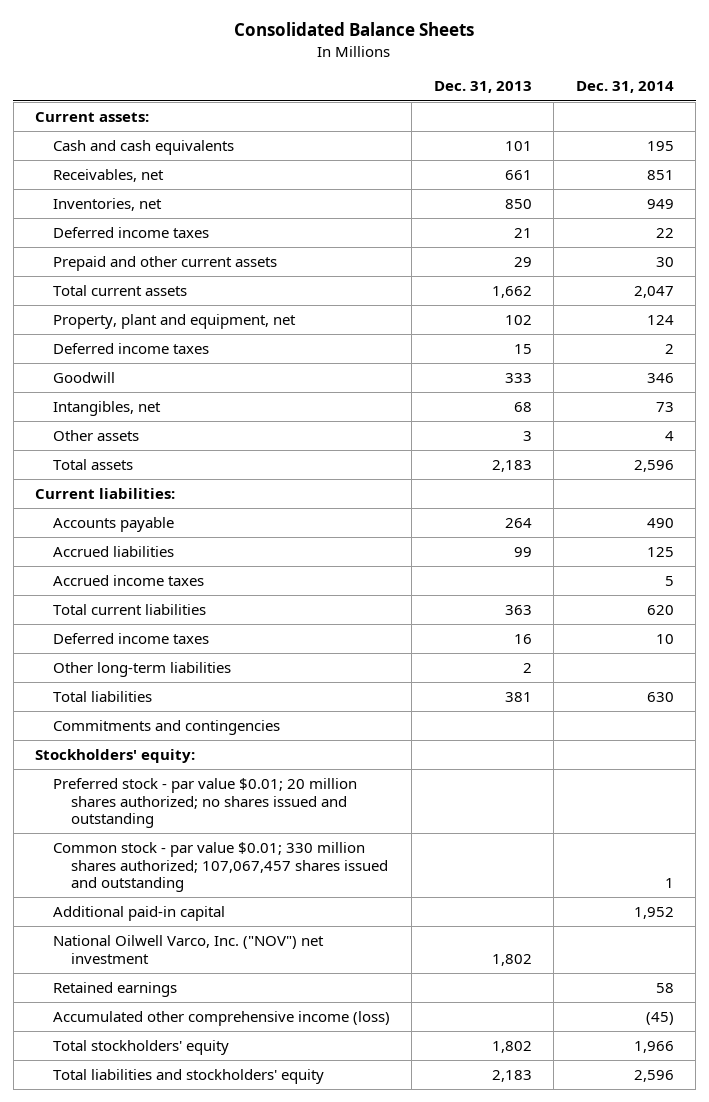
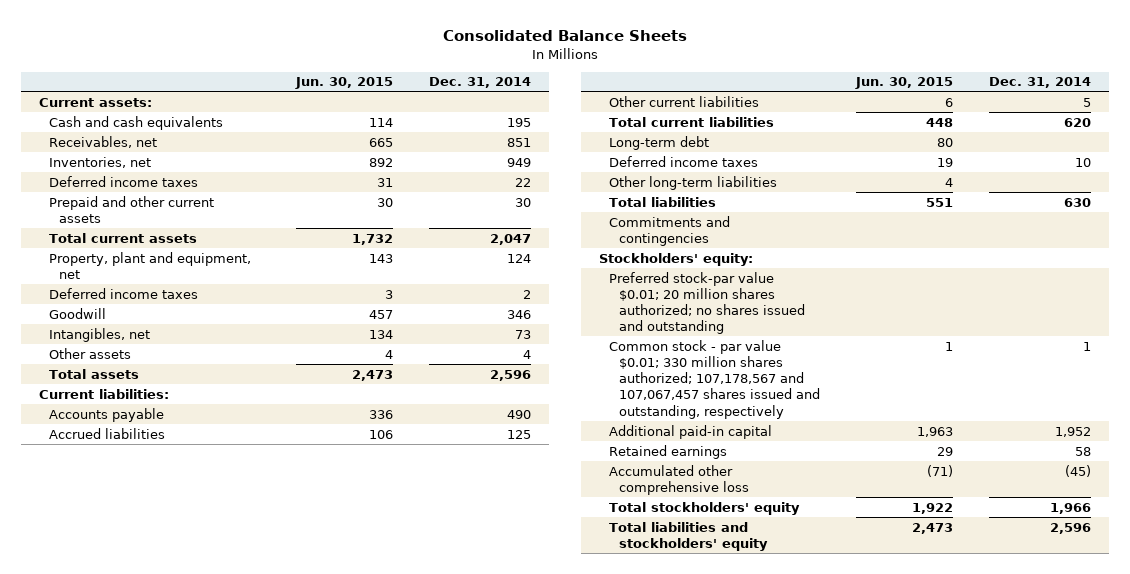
[433,81,532,94] Dec. 31, 2013 -> none
none -> [295,77,394,90] Jun. 30, 2015
[52,574,204,586] Accrued income taxes -> none
none -> [609,95,760,107] Other current liabilities
none -> [609,135,710,150] Long-term debt
[52,777,357,829] Preferred stock - par value $0.01; 20 million shares authorized; no shares issued and outstanding -> [609,271,806,335] Preferred stock-par value $0.01; 20 million shares authorized; no shares issued and outstanding
[52,841,388,893] Common stock - par value $0.01; 330 million shares authorized; 107,067,457 shares issued and outstanding -> [609,339,821,419] Common stock - par value $0.01; 330 million shares authorized; 107,178,567 and 107,067,457 shares issued and outstanding, respectively
[52,934,324,964] National Oilwell Varco, Inc. ("NOV") net investment -> none
[52,1010,390,1026] Accumulated other comprehensive income (loss) -> [609,464,750,495] Accumulated other comprehensive loss

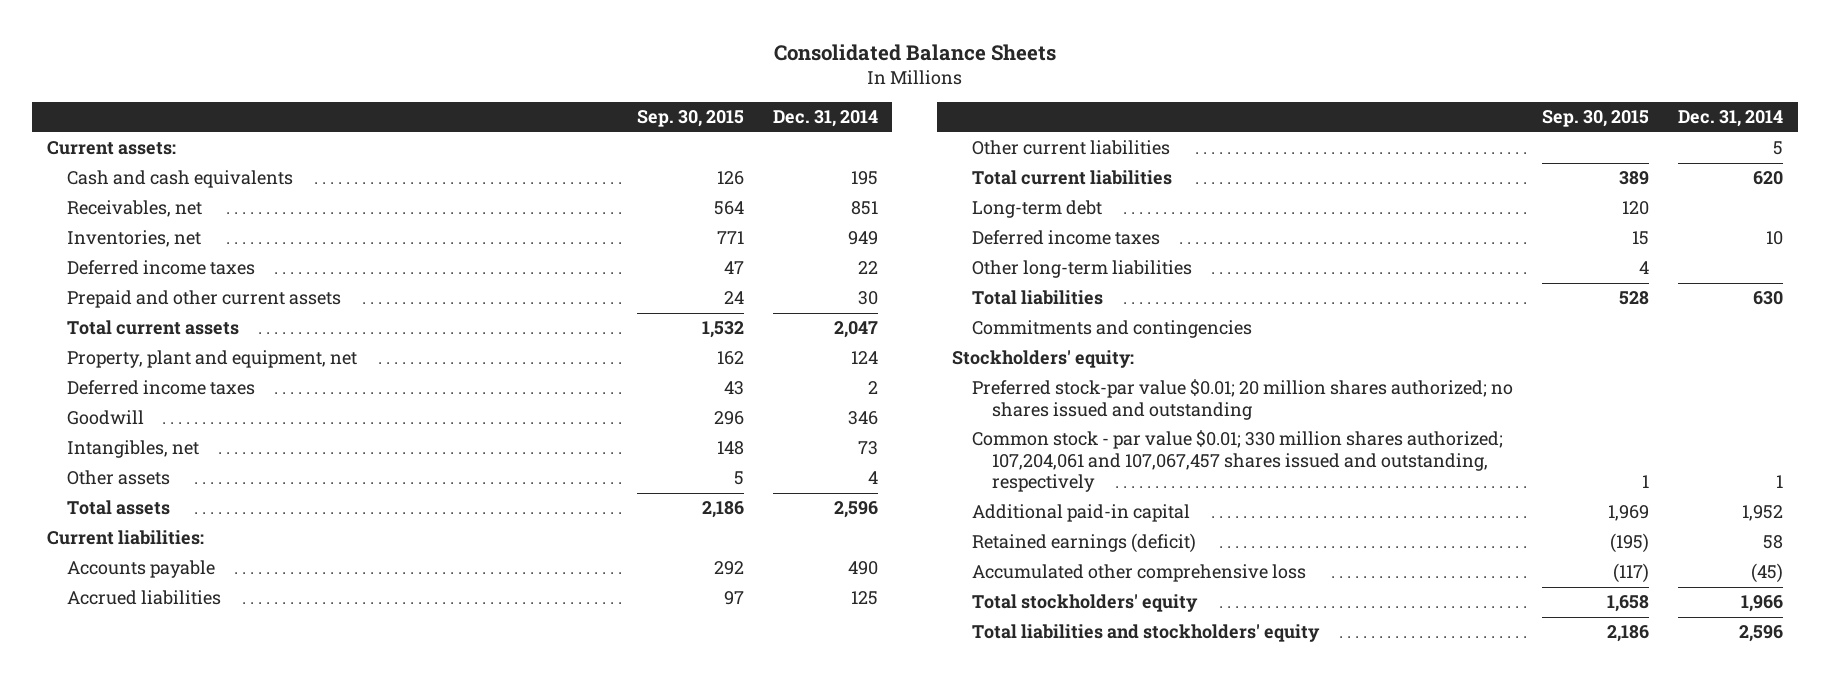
[295,77,394,90] Jun. 30, 2015 -> none
none -> [636,110,744,128] Sep. 30, 2015
[609,339,821,419] Common stock - par value $0.01; 330 million shares authorized; 107,178,567 and 107,067,457 shares issued and outstanding, respectively -> [971,430,1503,493] Common stock - par value $0.01; 330 million shares authorized; 107,204,061 and 107,067,457 shares issued and outstanding, respectively
[609,444,728,459] Retained earnings -> [971,533,1196,554] Retained earnings (deficit)

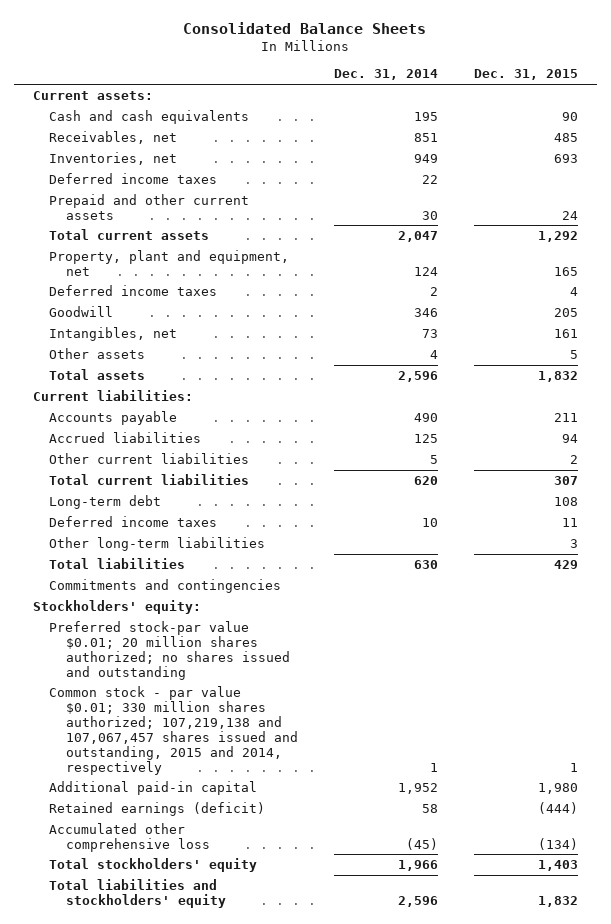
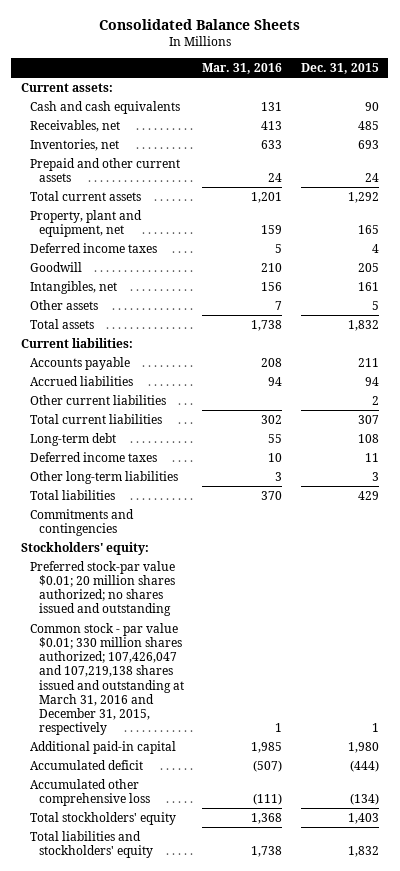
[334,69,439,81] Dec. 31, 2014 -> none
none -> [202,63,283,75] Mar. 31, 2016
[49,172,218,184] Deferred income taxes -> none
[49,685,298,775] Common stock - par value $0.01; 330 million shares authorized; 107,219,138 and 107,067,457 shares issued and outstanding, 2015 and 2014, respectively -> [29,622,184,736] Common stock - par value $0.01; 330 million shares authorized; 107,426,047 and 107,219,138 shares issued and outstanding at March 31, 2016 and December 31, 2015, respectively
[49,801,266,816] Retained earnings (deficit) -> [29,759,143,770] Accumulated deficit

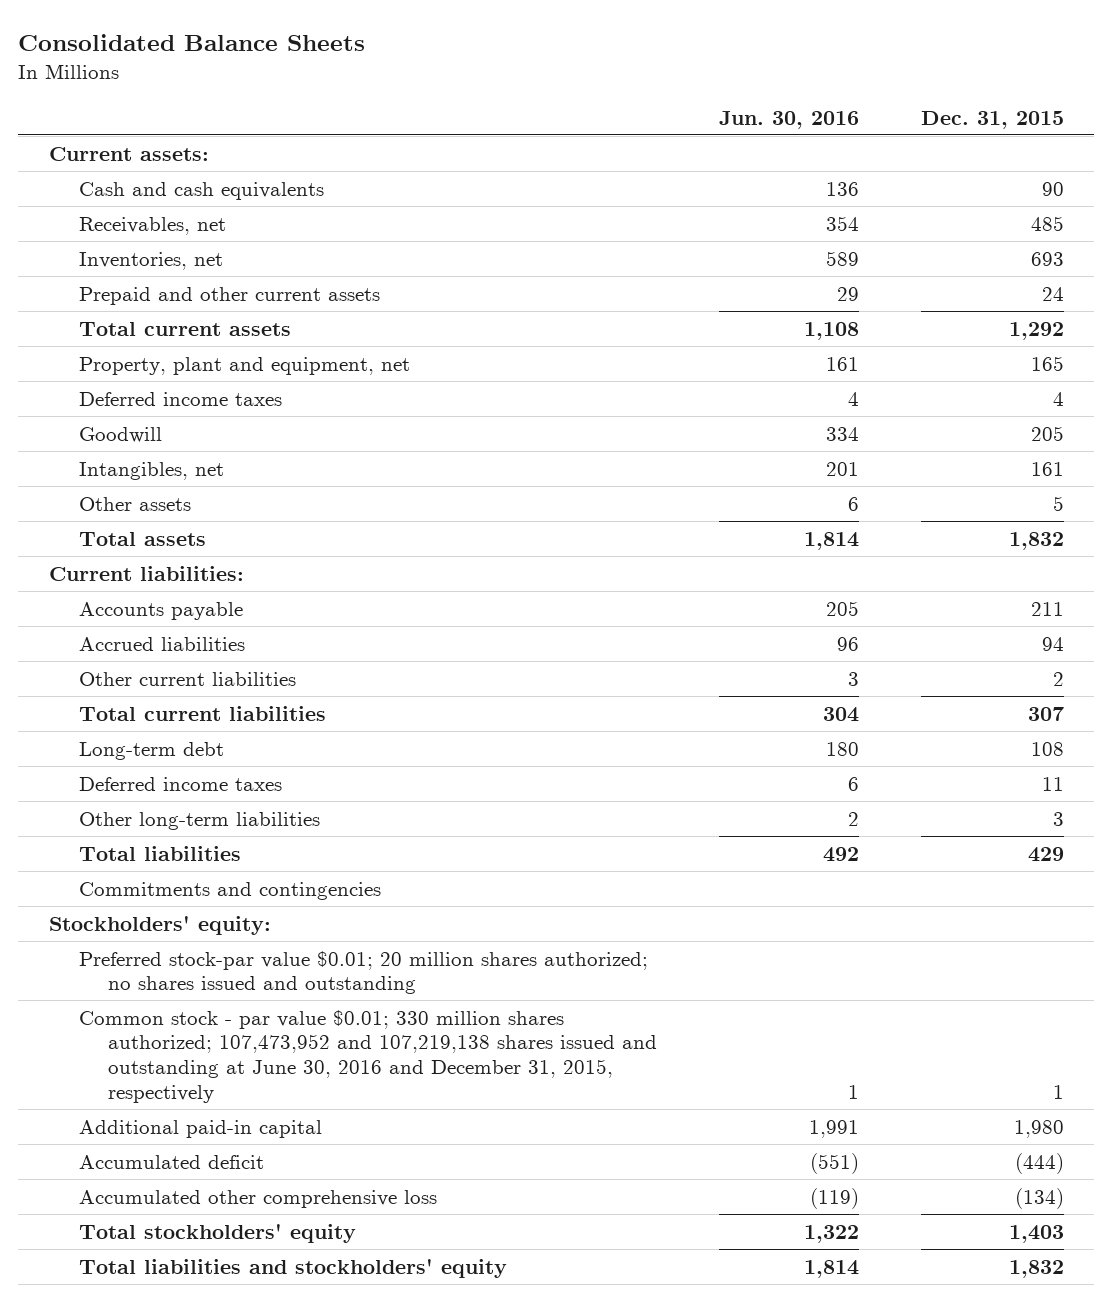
[202,63,283,75] Mar. 31, 2016 -> none
none -> [718,110,859,129] Jun. 30, 2016
[29,622,184,736] Common stock - par value $0.01; 330 million shares authorized; 107,426,047 and 107,219,138 shares issued and outstanding at March 31, 2016 and December 31, 2015, respectively -> [78,1009,658,1103] Common stock - par value $0.01; 330 million shares authorized; 107,473,952 and 107,219,138 shares issued and outstanding at June 30, 2016 and December 31, 2015, respectively

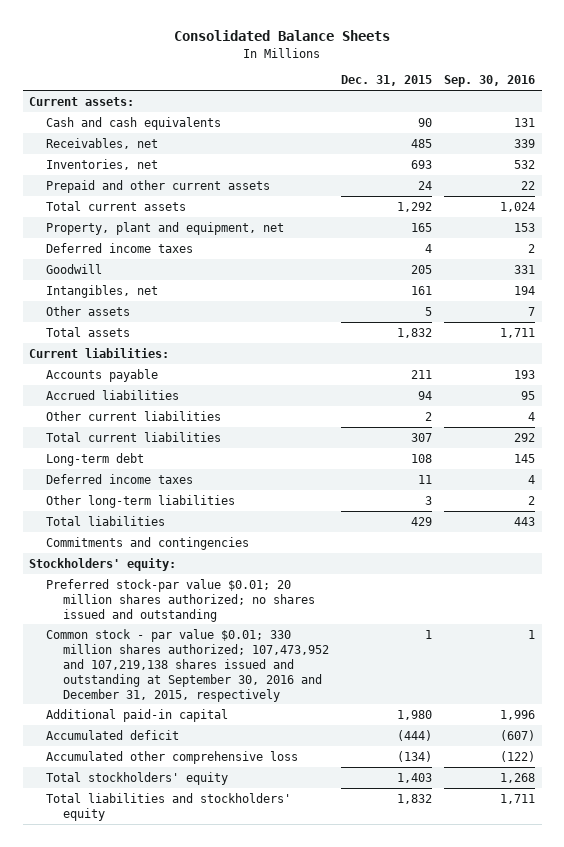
[718,110,859,129] Jun. 30, 2016 -> none
none -> [444,75,536,88] Sep. 30, 2016
[78,1009,658,1103] Common stock - par value $0.01; 330 million shares authorized; 107,473,952 and 107,219,138 shares issued and outstanding at June 30, 2016 and December 31, 2015, respectively -> [45,628,329,702] Common stock - par value $0.01; 330 million shares authorized; 107,473,952 and 107,219,138 shares issued and outstanding at September 30, 2016 and December 31, 2015, respectively

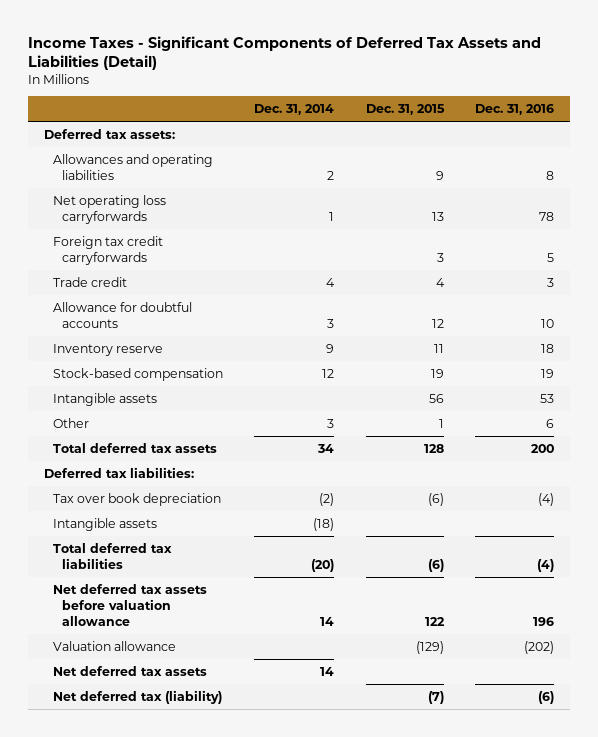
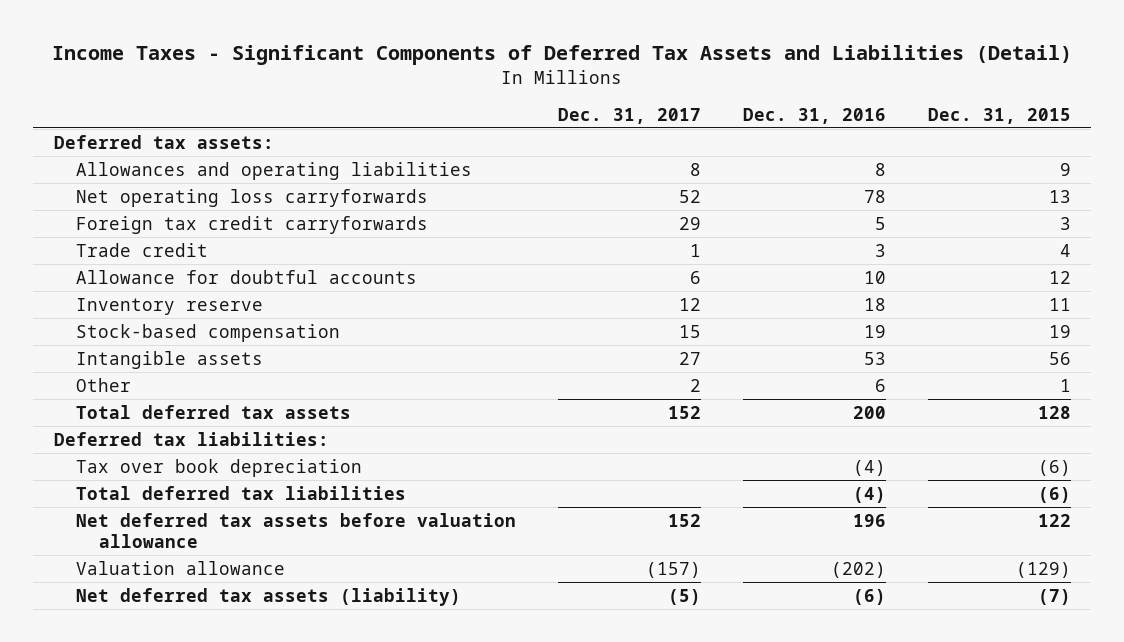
[254,104,335,116] Dec. 31, 2014 -> none
none -> [558,107,702,124] Dec. 31, 2017
[53,517,158,531] Intangible assets -> none
[53,665,208,676] Net deferred tax assets -> none
[53,689,223,704] Net deferred tax (liability) -> [76,587,462,606] Net deferred tax assets (liability)

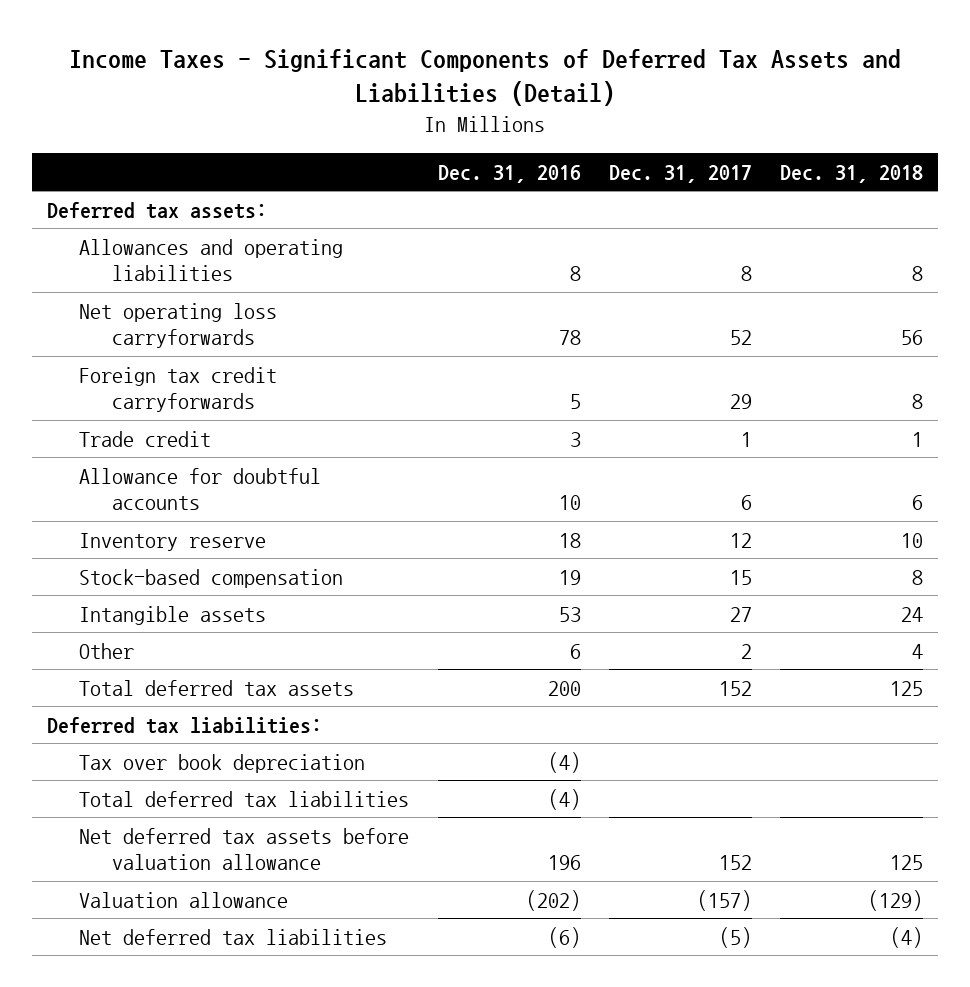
[927,107,1071,124] Dec. 31, 2015 -> none
none -> [780,164,924,183] Dec. 31, 2018
[76,587,462,606] Net deferred tax assets (liability) -> [79,928,388,945] Net deferred tax liabilities

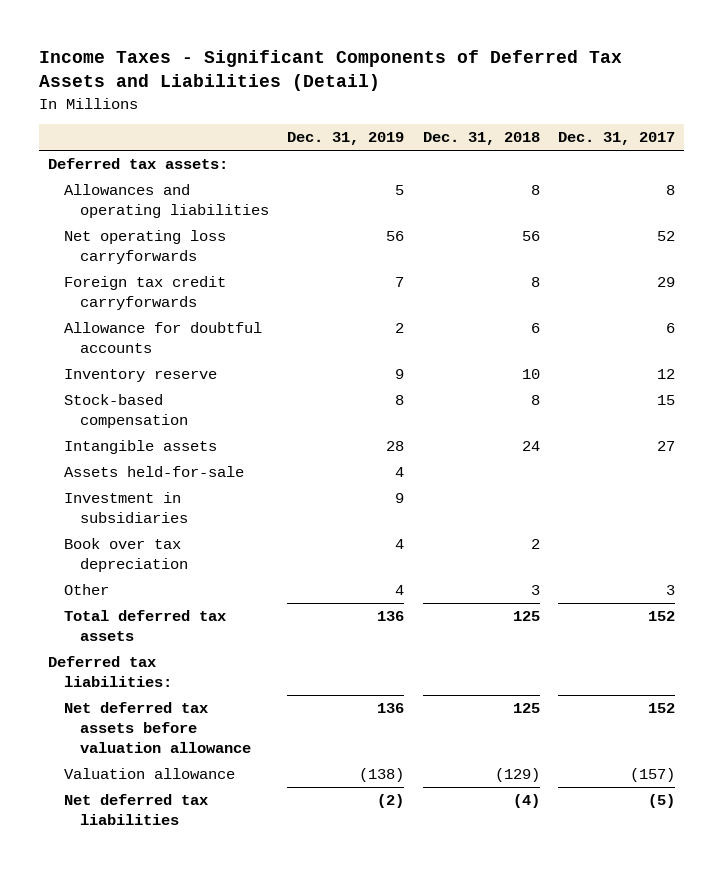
[437,164,581,183] Dec. 31, 2016 -> none
none -> [287,132,405,146] Dec. 31, 2019
[79,430,212,447] Trade credit -> none
none -> [63,466,244,478] Assets held-for-sale
none -> [63,492,188,524] Investment in subsidiaries
none -> [63,538,188,573] Book over tax depreciation
[740,643,752,659] 2 -> [665,585,675,596] 3
[912,643,924,659] 4 -> [530,585,540,596] 3
[79,753,366,773] Tax over book depreciation -> none
[79,790,410,807] Total deferred tax liabilities -> none

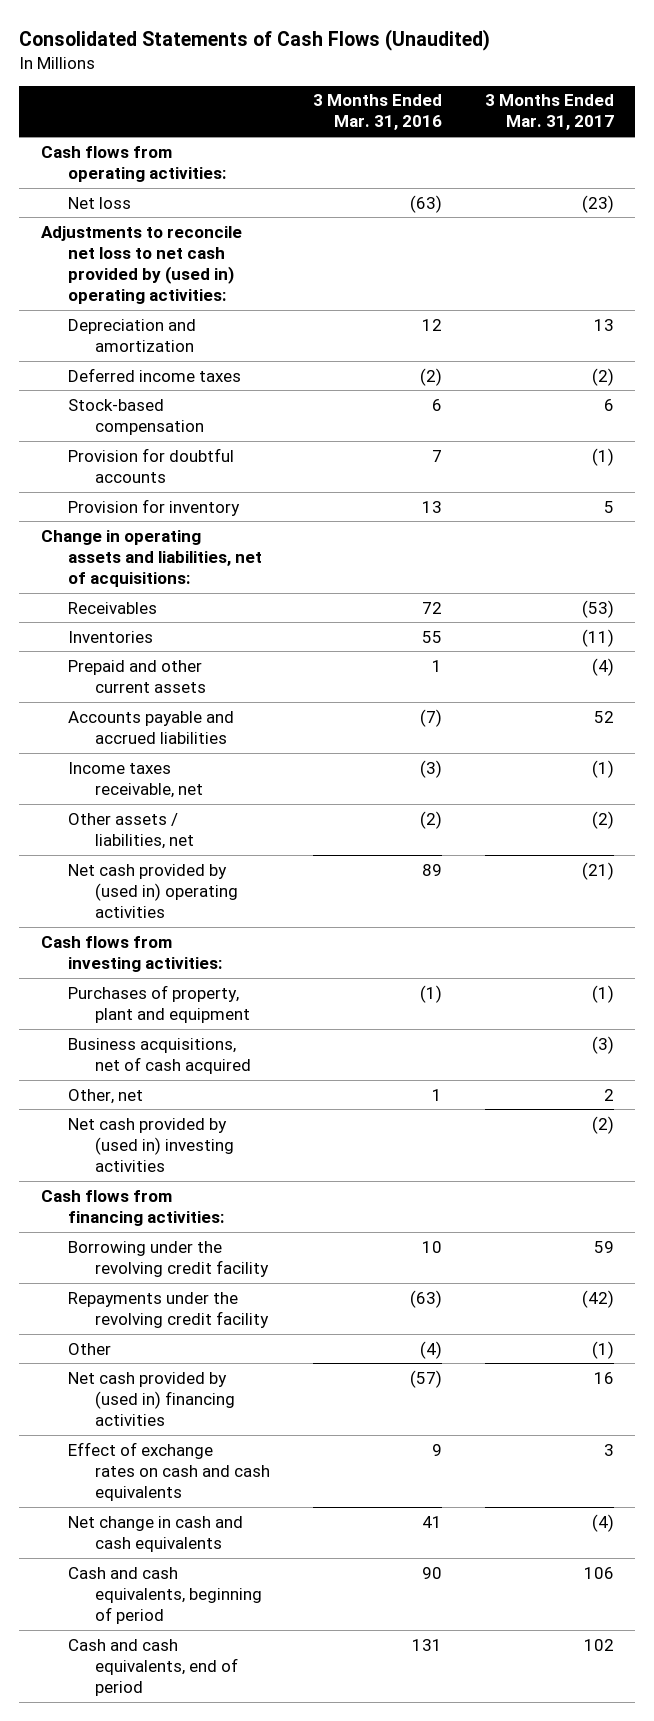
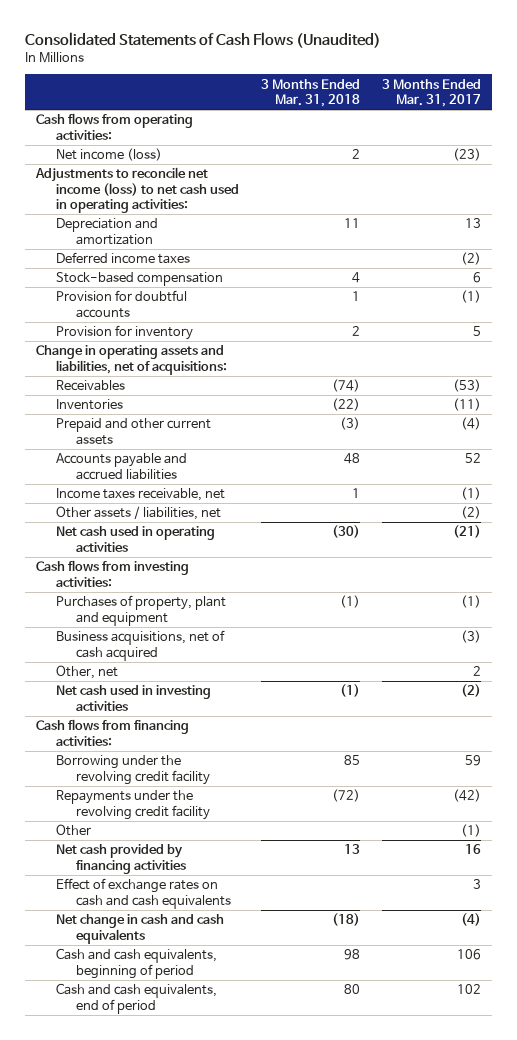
[312,94,442,131] 3 Months Ended Mar. 31, 2016 -> none
none -> [261,78,361,107] 3 Months Ended Mar. 31, 2018
[67,196,131,209] Net loss -> [56,148,163,162] Net income (loss)
[40,225,242,304] Adjustments to reconcile net loss to net cash provided by (used in) operating activities: -> [35,167,240,214] Adjustments to reconcile net income (loss) to net cash used in operating activities:
[67,863,238,918] Net cash provided by (used in) operating activities -> [56,526,216,552] Net cash used in operating activities
[67,1117,234,1172] Net cash provided by (used in) investing activities -> [56,685,212,711] Net cash used in investing activities
[67,1371,235,1426] Net cash provided by (used in) financing activities -> [56,844,187,874] Net cash provided by financing activities

